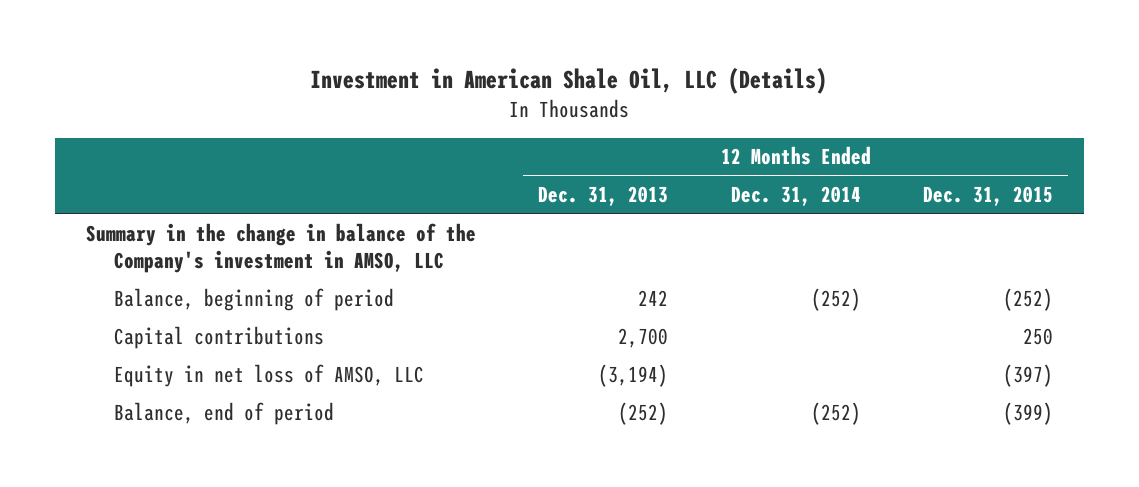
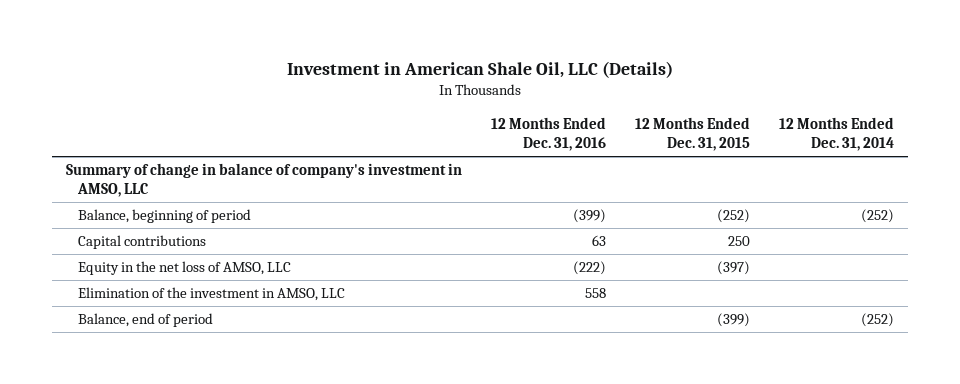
[538,186,669,207] Dec. 31, 2013 -> none
none -> [490,116,606,152] 12 Months Ended Dec. 31, 2016
[86,223,477,274] Summary in the change in balance of the Company's investment in AMSO, LLC -> [66,163,463,198] Summary of change in balance of company's investment in AMSO, LLC
[114,364,425,388] Equity in net loss of AMSO, LLC -> [77,261,291,276] Equity in the net loss of AMSO, LLC
none -> [77,287,345,302] Elimination of the investment in AMSO, LLC

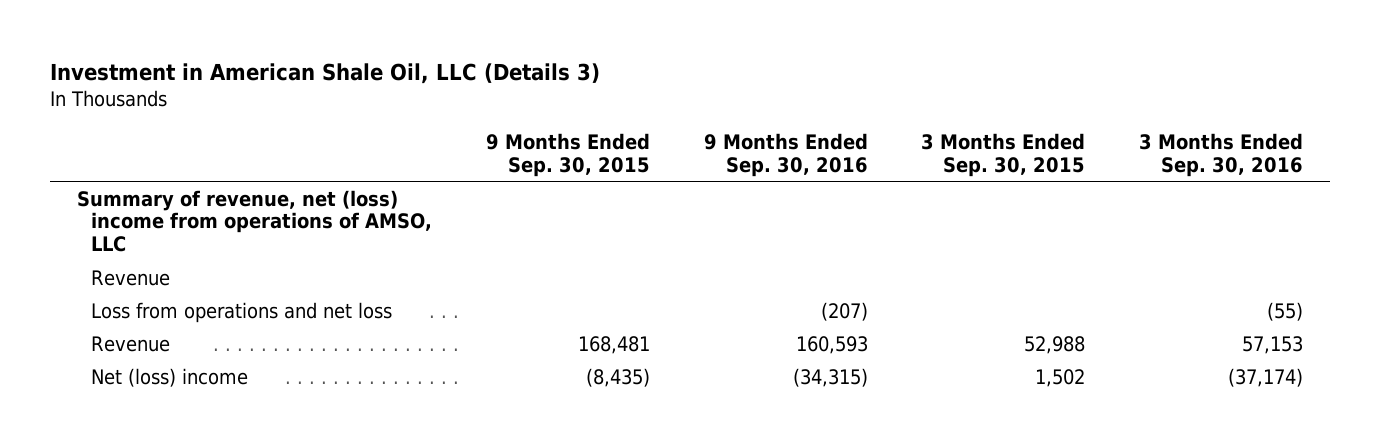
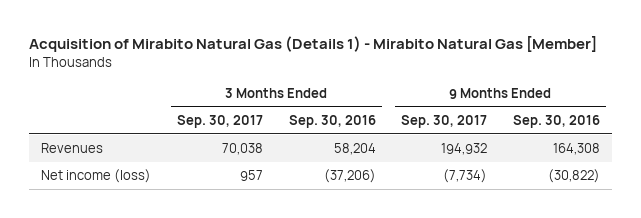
[50,63,601,85] Investment in American Shale Oil, LLC (Details 3) -> [28,35,597,52] Acquisition of Mirabito Natural Gas (Details 1) - Mirabito Natural Gas [Member]
[486,132,651,177] 9 Months Ended Sep. 30, 2015 -> none
[921,132,1086,177] 3 Months Ended Sep. 30, 2015 -> none
none -> [177,114,264,128] Sep. 30, 2017
none -> [401,114,488,128] Sep. 30, 2017
[76,189,433,253] Summary of revenue, net (loss) income from operations of AMSO, LLC -> none
[91,269,171,286] Revenue -> none
[91,301,393,323] Loss from operations and net loss -> none
[91,335,171,352] Revenue -> none
none -> [41,143,104,154] Revenues
[91,367,249,387] Net (loss) income -> [41,169,152,184] Net income (loss)
[792,367,868,387] (34,315) -> [547,169,600,184] (30,822)
[1227,367,1303,387] (37,174) -> [323,169,376,184] (37,206)

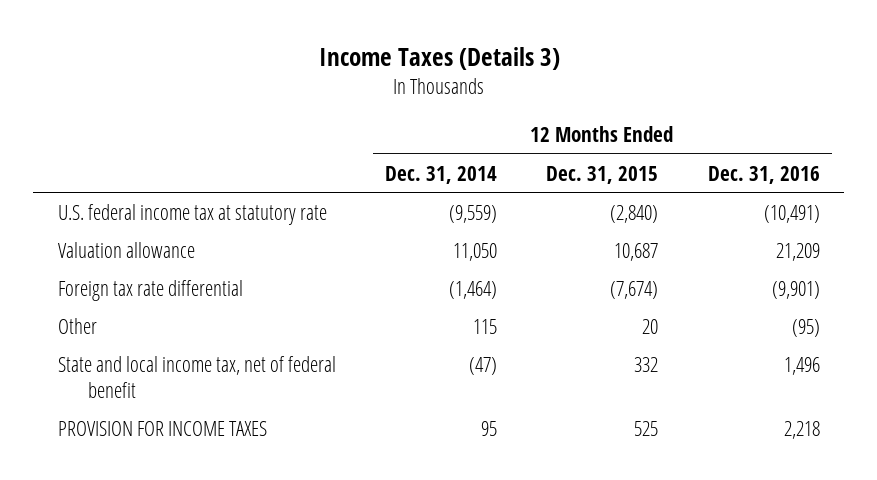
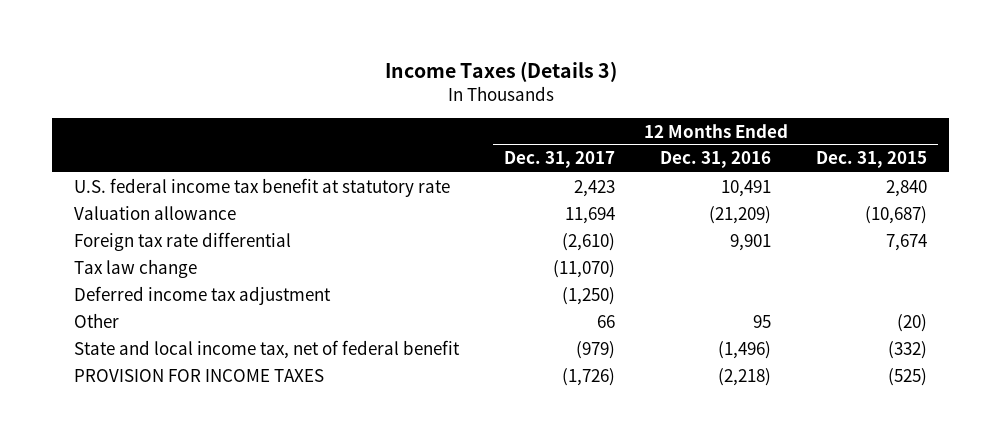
[385,165,498,184] Dec. 31, 2014 -> none
none -> [504,151,616,169] Dec. 31, 2017
[57,203,327,225] U.S. federal income tax at statutory rate -> [74,177,451,197] U.S. federal income tax benefit at statutory rate
[610,204,659,223] (2,840) -> [885,179,927,197] 2,840
[763,204,820,223] (10,491) -> [721,179,772,197] 10,491
[614,242,659,261] 10,687 -> [864,205,927,224] (10,687)
[775,242,820,261] 21,209 -> [709,205,772,224] (21,209)
[610,280,659,299] (7,674) -> [885,233,927,251] 7,674
[771,280,820,299] (9,901) -> [730,233,772,251] 9,901
none -> [74,258,198,278] Tax law change
none -> [74,285,332,305] Deferred income tax adjustment
[642,318,659,334] 20 -> [896,313,927,332] (20)
[791,318,820,337] (95) -> [753,314,772,328] 95
[634,356,659,372] 332 -> [887,340,927,359] (332)
[783,356,820,375] 1,496 -> [718,340,772,359] (1,496)
[634,420,659,436] 525 -> [887,367,927,386] (525)
[783,420,820,439] 2,218 -> [718,367,772,386] (2,218)

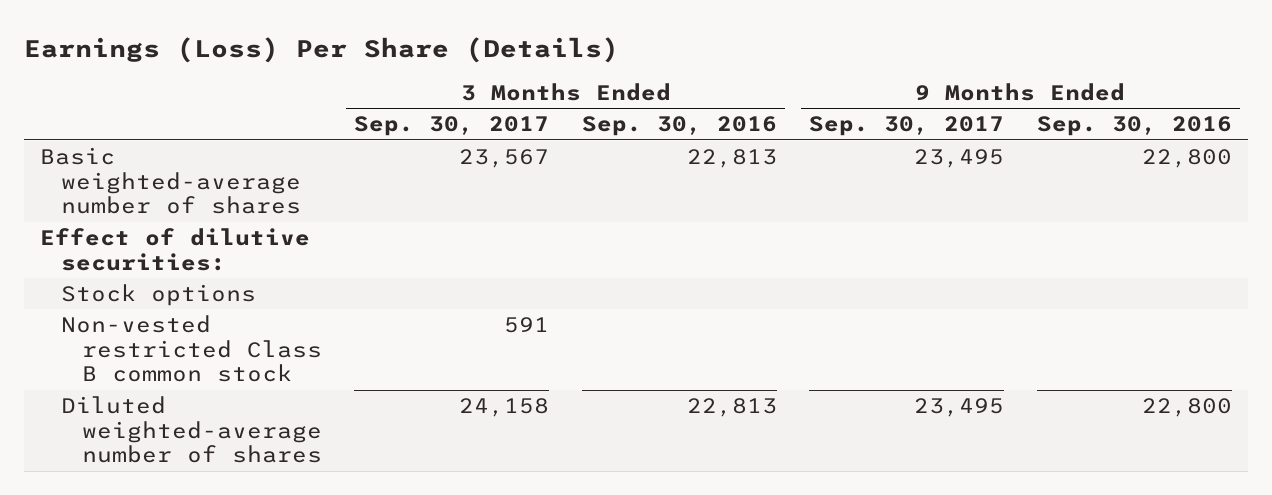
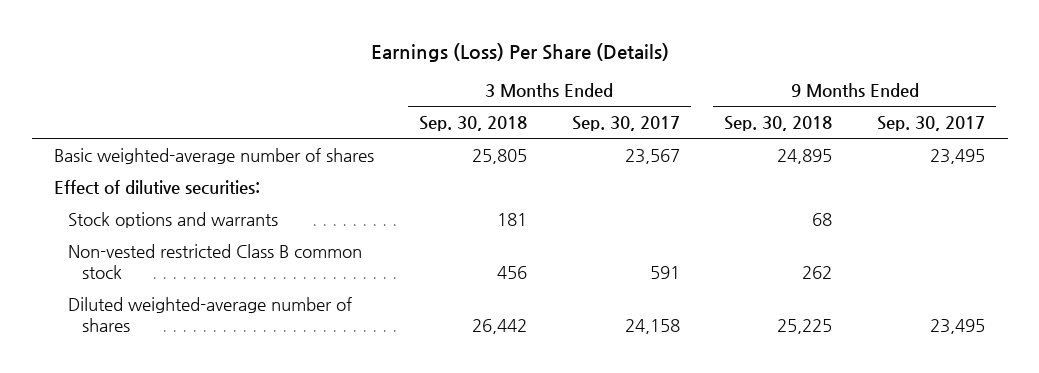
[581,116,777,137] Sep. 30, 2016 -> none
[1036,116,1232,137] Sep. 30, 2016 -> none
none -> [418,116,527,132] Sep. 30, 2018
none -> [724,116,833,132] Sep. 30, 2018
[61,283,257,306] Stock options -> [68,211,279,228] Stock options and warrants

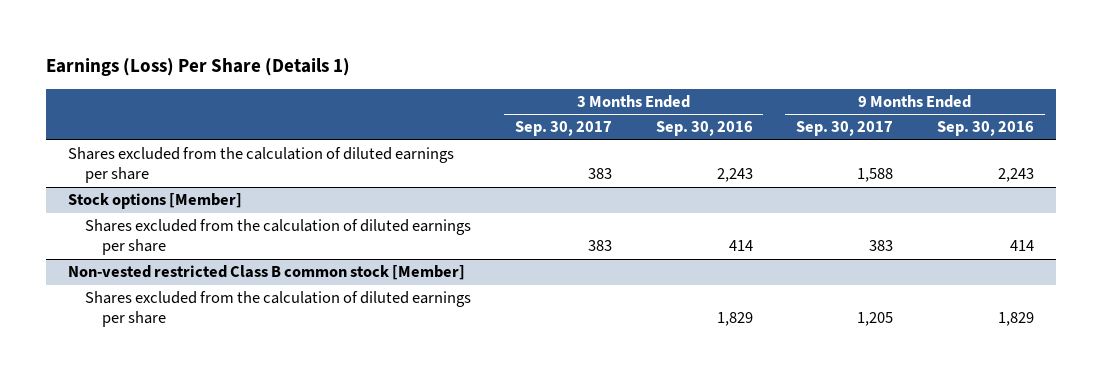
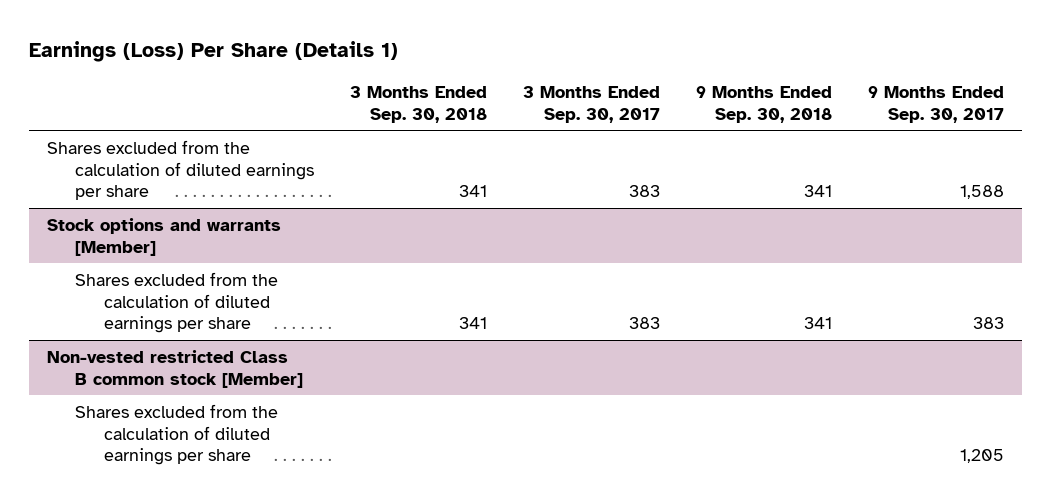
[655,121,753,137] Sep. 30, 2016 -> none
[936,121,1034,137] Sep. 30, 2016 -> none
none -> [350,86,488,123] 3 Months Ended Sep. 30, 2018
none -> [696,86,833,123] 9 Months Ended Sep. 30, 2018
[68,193,243,210] Stock options [Member] -> [46,217,281,256] Stock options and warrants [Member]

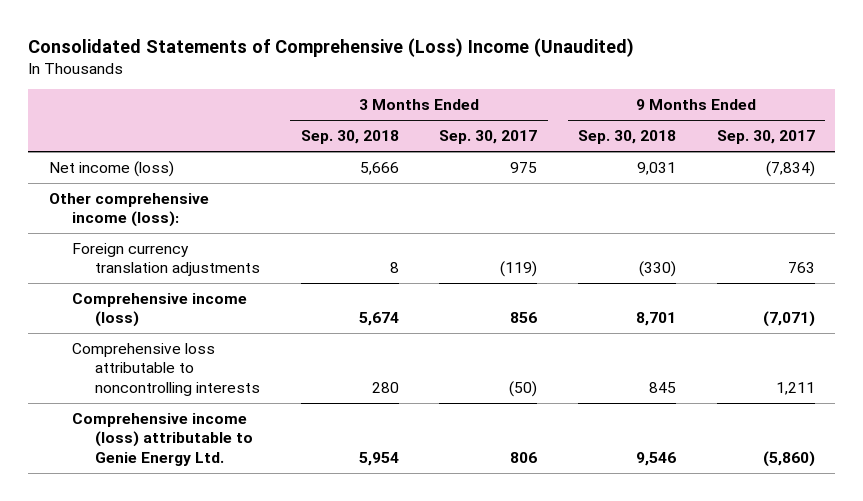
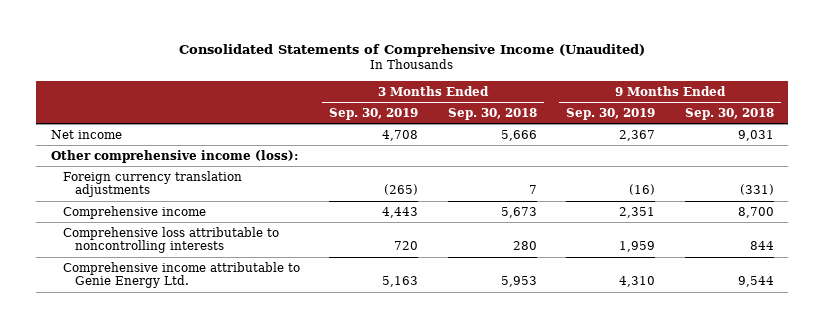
[28,37,635,57] Consolidated Statements of Comprehensive (Loss) Income (Unaudited) -> [179,43,646,57] Consolidated Statements of Comprehensive Income (Unaudited)
[439,130,538,145] Sep. 30, 2017 -> none
[716,130,815,145] Sep. 30, 2017 -> none
none -> [329,107,419,120] Sep. 30, 2019
none -> [566,107,656,120] Sep. 30, 2019
[48,161,174,178] Net income (loss) -> [50,129,122,139] Net income
[389,262,399,274] 8 -> [528,185,537,195] 7
[639,261,677,278] (330) -> [739,184,774,196] (331)
[71,293,247,328] Comprehensive income (loss) -> [62,205,206,219] Comprehensive income
[358,312,399,327] 5,674 -> [500,206,537,218] 5,673
[636,312,677,327] 8,701 -> [737,206,774,218] 8,700
[649,381,677,393] 845 -> [749,241,774,251] 844
[71,413,253,466] Comprehensive income (loss) attributable to Genie Energy Ltd. -> [62,261,300,289] Comprehensive income attributable to Genie Energy Ltd.
[358,451,399,466] 5,954 -> [500,276,537,288] 5,953
[636,451,677,466] 9,546 -> [737,276,774,288] 9,544

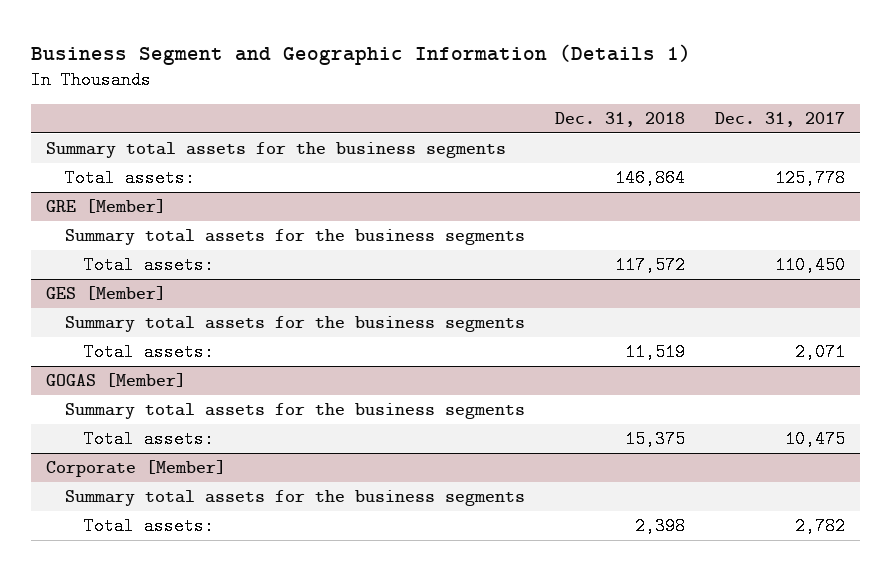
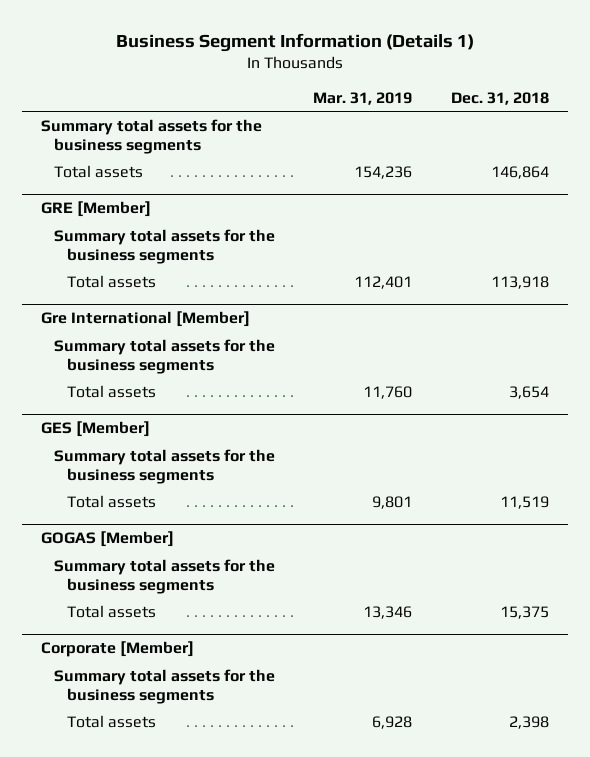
[30,43,691,65] Business Segment and Geographic Information (Details 1) -> [115,32,474,52] Business Segment Information (Details 1)
[714,111,845,127] Dec. 31, 2017 -> none
none -> [313,91,413,105] Mar. 31, 2019
[65,169,196,188] Total assets: -> [54,164,144,178] Total assets
[84,256,215,275] Total assets: -> [67,274,157,288] Total assets
[615,256,686,275] 117,572 -> [490,275,549,289] 113,918
none -> [41,311,251,328] Gre International [Member]
none -> [54,338,276,374] Summary total assets for the business segments
none -> [67,384,157,398] Total assets
[84,343,215,362] Total assets: -> [67,494,157,508] Total assets
[84,430,215,449] Total assets: -> [67,604,157,618] Total assets
[84,517,215,536] Total assets: -> [67,714,157,728] Total assets

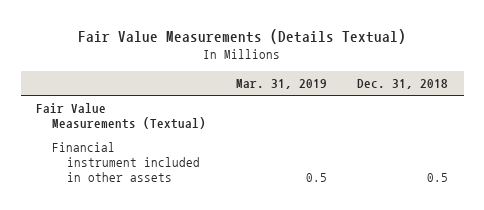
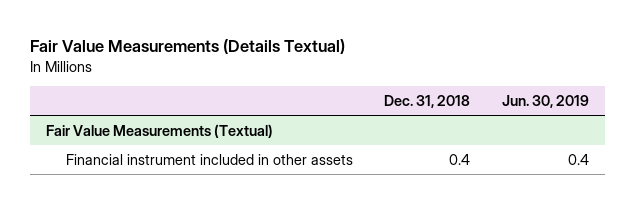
[235,79,327,90] Mar. 31, 2019 -> none
none -> [501,95,589,109] Jun. 30, 2019
[427,172,449,182] 0.5 -> [449,153,471,165] 0.4

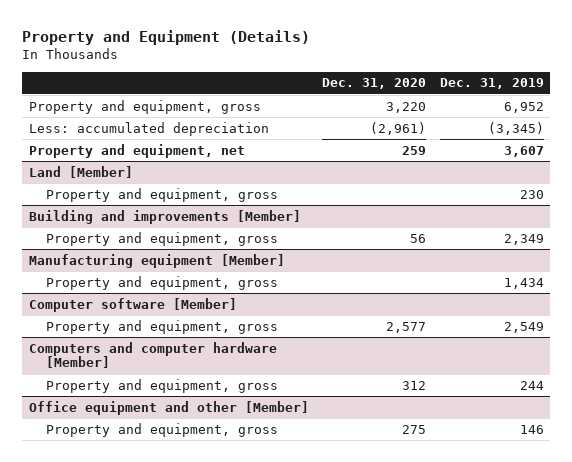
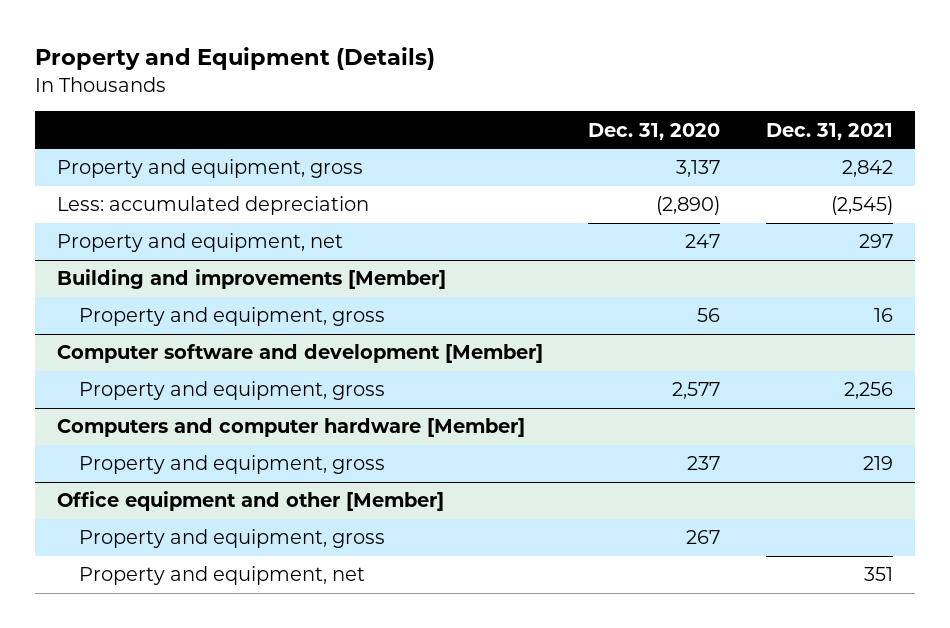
[439,78,544,90] Dec. 31, 2019 -> none
none -> [765,122,893,140] Dec. 31, 2021
[28,165,133,178] Land [Member] -> none
[45,187,278,202] Property and equipment, gross -> none
[386,101,427,113] 3,220 -> [676,160,721,178] 3,137
[370,121,427,135] (2,961) -> [656,196,721,216] (2,890)
[402,145,427,155] 259 -> [685,234,721,249] 247
[28,253,285,268] Manufacturing equipment [Member] -> none
[45,275,278,290] Property and equipment, gross -> none
[28,297,237,312] Computer software [Member] -> [57,344,544,364] Computer software and development [Member]
[402,380,427,390] 312 -> [687,456,721,471] 237
[402,424,427,434] 275 -> [686,530,721,545] 267
none -> [79,566,366,586] Property and equipment, net

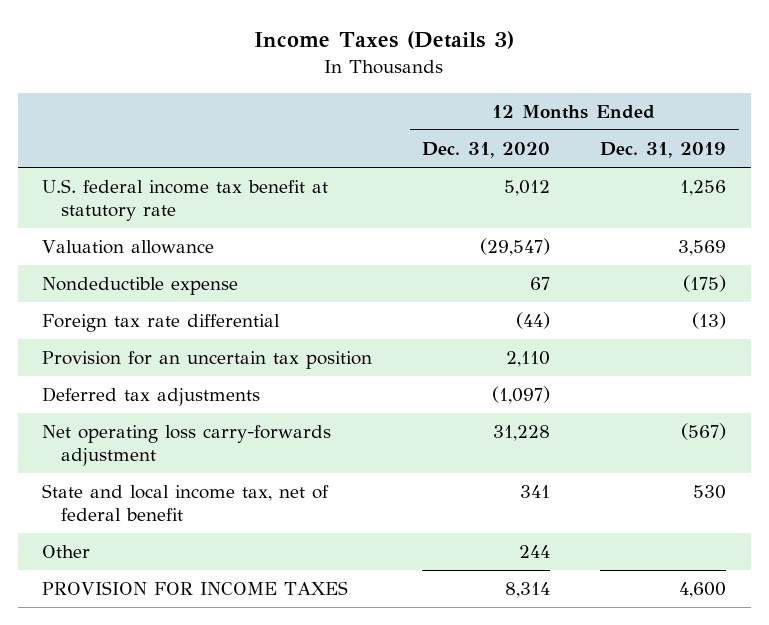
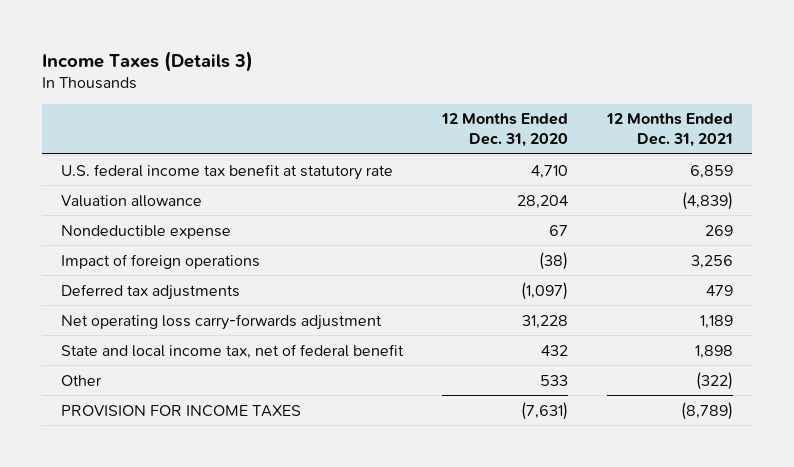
[600,142,727,159] Dec. 31, 2019 -> none
none -> [605,113,733,147] 12 Months Ended Dec. 31, 2021
[504,180,551,197] 5,012 -> [530,164,568,179] 4,710
[480,238,551,257] (29,547) -> [516,194,568,209] 28,204
[42,314,281,333] Foreign tax rate differential -> none
[42,351,373,370] Provision for an uncertain tax position -> none
none -> [61,253,261,269] Impact of foreign operations
[520,485,551,499] 341 -> [540,344,568,356] 432
[519,545,551,559] 244 -> [539,374,568,386] 533
[505,582,551,599] 8,314 -> [520,401,568,420] (7,631)

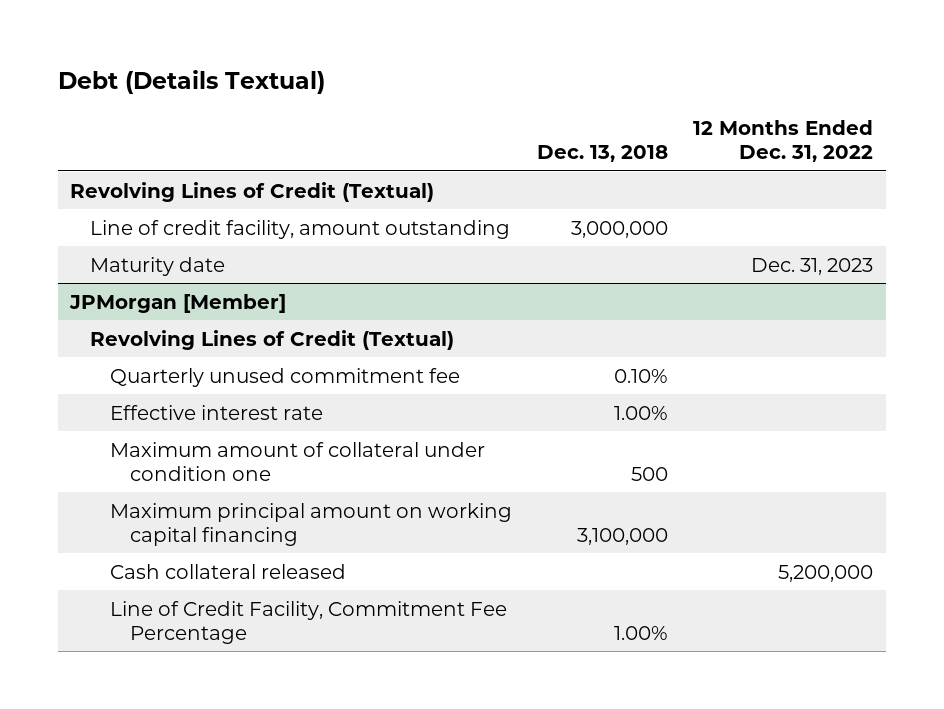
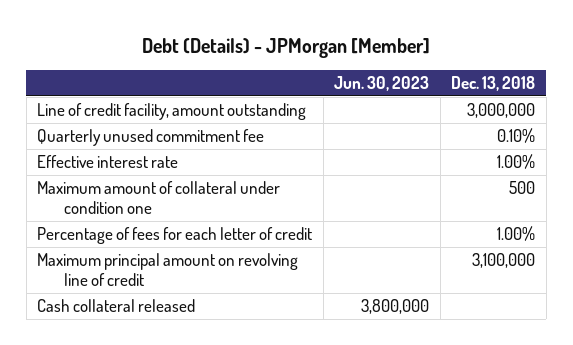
[57,70,325,95] Debt (Details Textual) -> [142,37,431,58] Debt (Details) - JPMorgan [Member]
[693,120,874,163] 12 Months Ended Dec. 31, 2022 -> none
none -> [334,76,430,92] Jun. 30, 2023
[70,181,435,202] Revolving Lines of Credit (Textual) -> none
[90,256,226,276] Maturity date -> none
[69,293,287,313] JPMorgan [Member] -> none
[90,329,455,350] Revolving Lines of Credit (Textual) -> none
none -> [37,227,313,245] Percentage of fees for each letter of credit
[110,502,513,546] Maximum principal amount on working capital financing -> [37,253,299,287] Maximum principal amount on revolving line of credit
[110,600,508,644] Line of Credit Facility, Commitment Fee Percentage -> none

